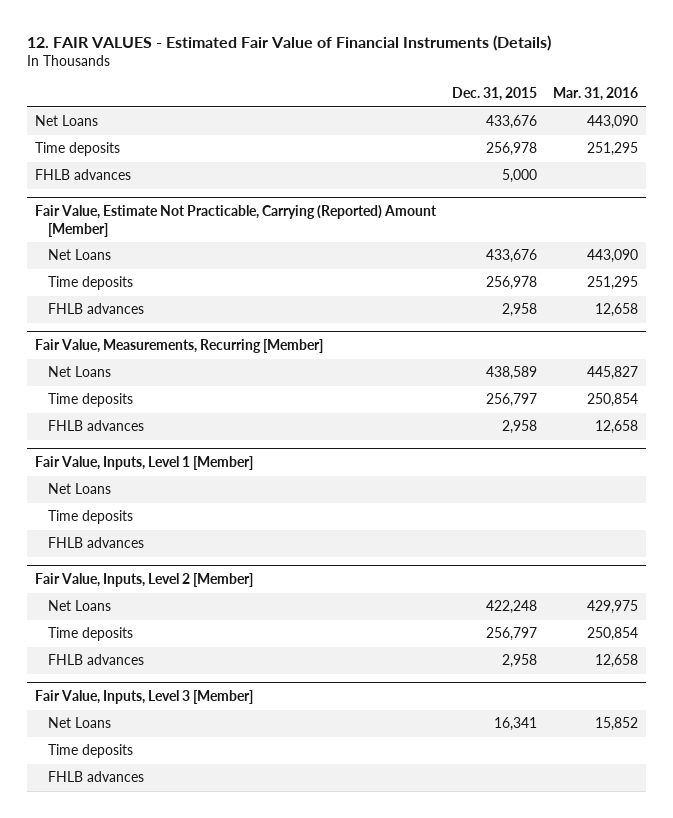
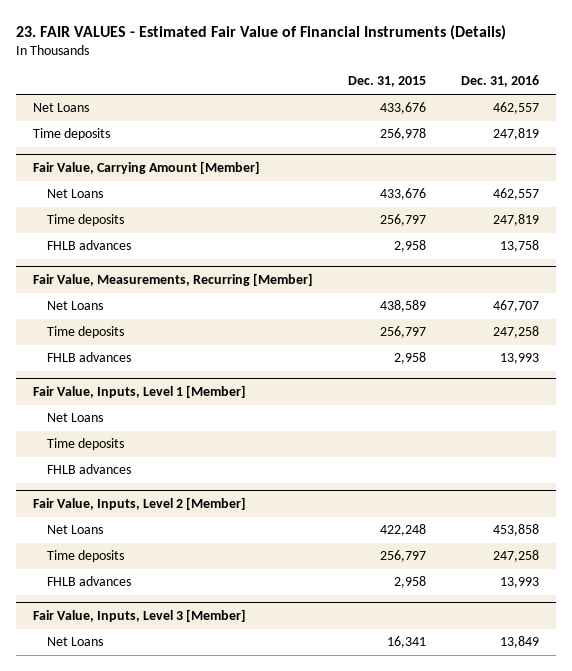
[26,35,551,52] 12. FAIR VALUES - Estimated Fair Value of Financial Instruments (Details) -> [15,24,506,40] 23. FAIR VALUES - Estimated Fair Value of Financial Instruments (Details)
[552,87,638,102] Mar. 31, 2016 -> none
none -> [460,75,539,88] Dec. 31, 2016
[34,169,131,181] FHLB advances -> none
[34,205,437,237] Fair Value, Estimate Not Practicable, Carrying (Reported) Amount [Member] -> [33,161,261,175] Fair Value, Carrying Amount [Member]
[485,276,537,291] 256,978 -> [379,214,426,227] 256,797
[47,744,133,759] Time deposits -> none
[47,771,144,783] FHLB advances -> none

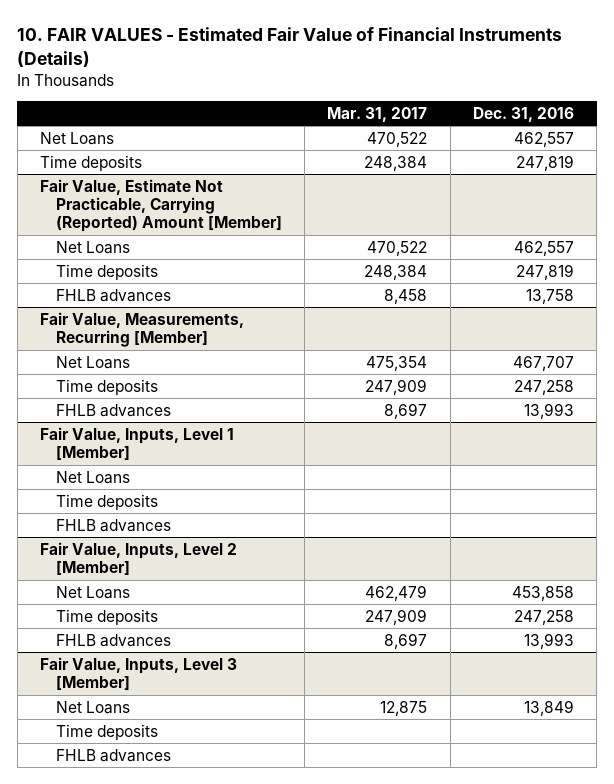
[15,24,506,40] 23. FAIR VALUES - Estimated Fair Value of Financial Instruments (Details) -> [17,26,563,67] 10. FAIR VALUES - Estimated Fair Value of Financial Instruments (Details)
[347,76,426,88] Dec. 31, 2015 -> none
none -> [327,106,428,122] Mar. 31, 2017
[33,161,261,175] Fair Value, Carrying Amount [Member] -> [39,178,282,233] Fair Value, Estimate Not Practicable, Carrying (Reported) Amount [Member]
none -> [55,723,158,740] Time deposits
none -> [55,748,171,762] FHLB advances

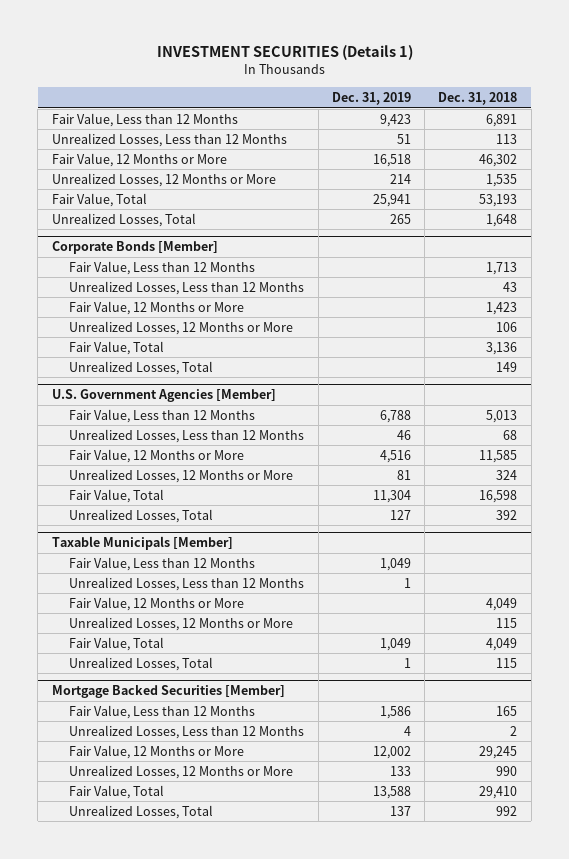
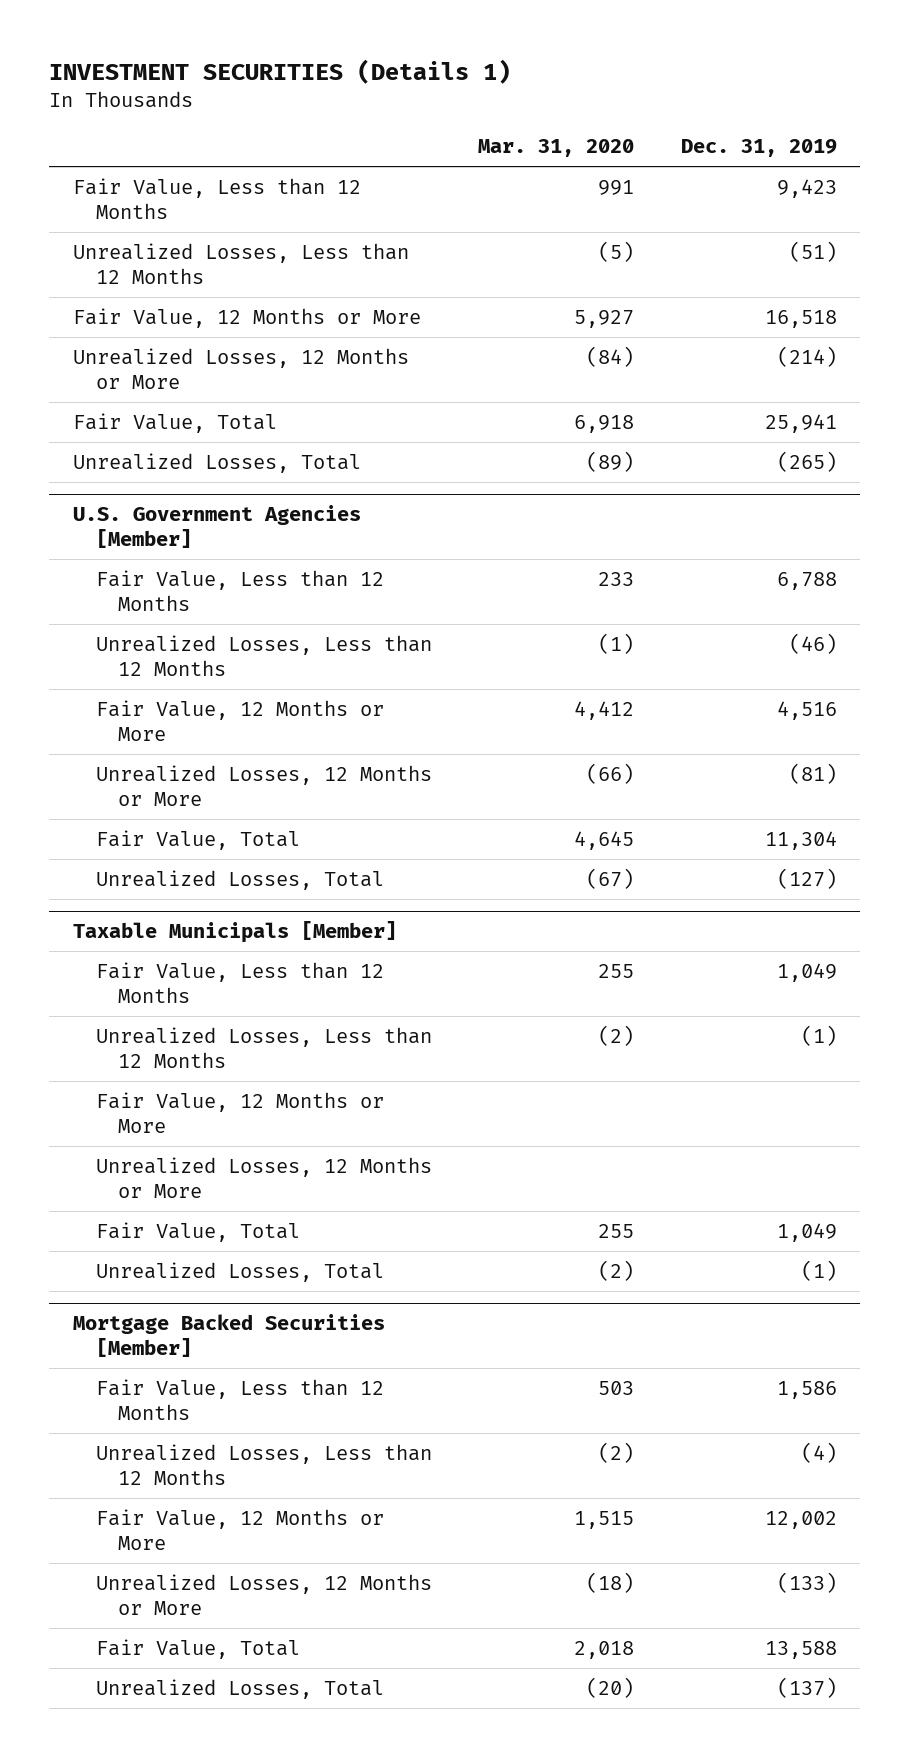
[438,91,518,105] Dec. 31, 2018 -> none
none -> [478,139,635,158] Mar. 31, 2020
[396,133,411,144] 51 -> [788,240,837,262] (51)
[389,173,411,184] 214 -> [776,345,837,367] (214)
[51,241,218,255] Corporate Bonds [Member] -> none
[69,260,256,275] Fair Value, Less than 12 Months -> none
[69,280,305,295] Unrealized Losses, Less than 12 Months -> none
[69,300,245,315] Fair Value, 12 Months or More -> none
[69,320,294,335] Unrealized Losses, 12 Months or More -> none
[69,340,165,355] Fair Value, Total -> none
[69,360,214,375] Unrealized Losses, Total -> none
[389,213,411,224] 265 -> [776,450,837,472] (265)
[396,429,411,440] 46 -> [788,632,837,654] (46)
[396,469,411,480] 81 -> [788,762,837,784] (81)
[389,509,411,520] 127 -> [776,867,837,889] (127)
[403,577,411,588] 1 -> [800,1024,837,1046] (1)
[403,657,411,668] 1 -> [800,1259,837,1281] (1)
[403,725,411,736] 4 -> [800,1441,837,1463] (4)
[389,765,411,776] 133 -> [776,1571,837,1593] (133)
[389,805,411,816] 137 -> [776,1676,837,1698] (137)

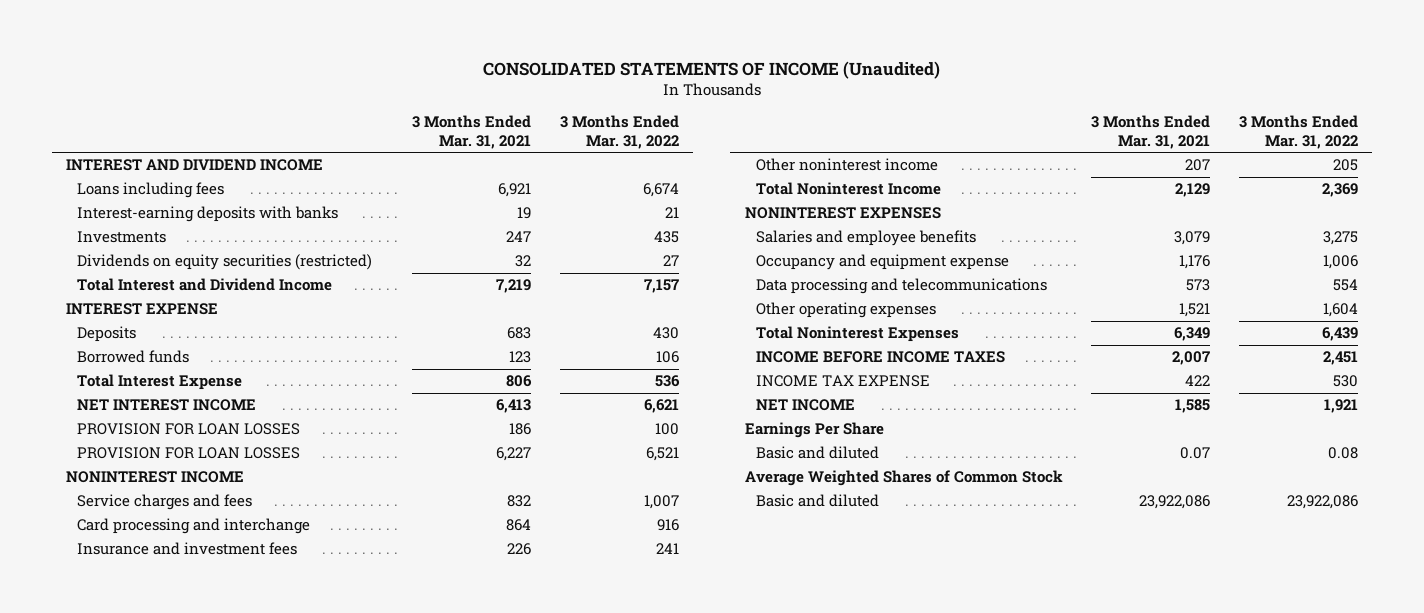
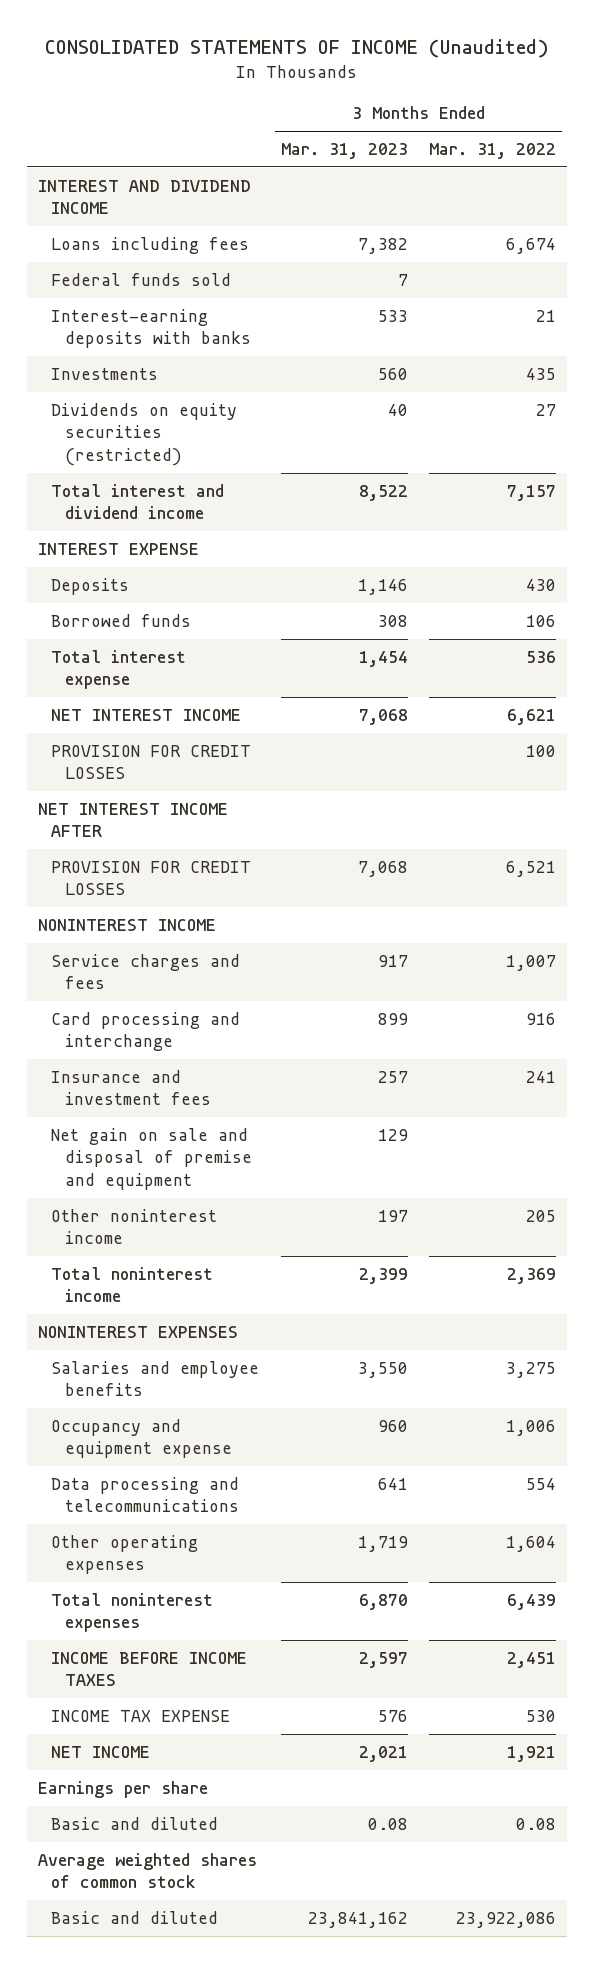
[412,114,532,149] 3 Months Ended Mar. 31, 2021 -> none
none -> [280,143,408,160] Mar. 31, 2023
none -> [51,272,232,286] Federal funds sold
[77,278,333,292] Total Interest and Dividend Income -> [51,483,225,520] Total interest and dividend income
[77,374,243,391] Total Interest Expense -> [51,649,187,690] Total interest expense
[77,423,301,436] PROVISION FOR LOAN LOSSES -> [51,744,252,780] PROVISION FOR CREDIT LOSSES
none -> [37,802,228,838] NET INTEREST INCOME AFTER
[77,447,301,460] PROVISION FOR LOAN LOSSES -> [51,860,252,896] PROVISION FOR CREDIT LOSSES
none -> [51,1127,252,1190] Net gain on sale and disposal of premise and equipment
[756,182,942,196] Total Noninterest Income -> [51,1266,214,1303] Total noninterest income
[756,326,960,343] Total Noninterest Expenses -> [51,1592,214,1633] Total noninterest expenses
[744,422,884,439] Earnings Per Share -> [37,1780,208,1798] Earnings per share
[744,470,1063,487] Average Weighted Shares of Common Stock -> [37,1852,257,1889] Average weighted shares of common stock

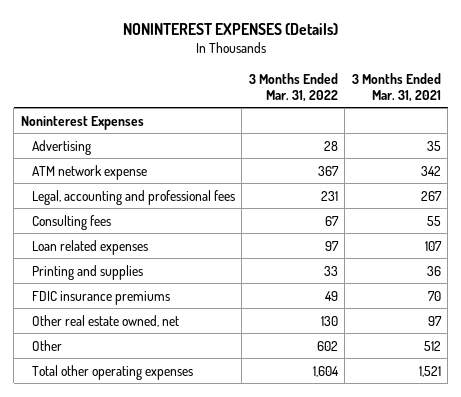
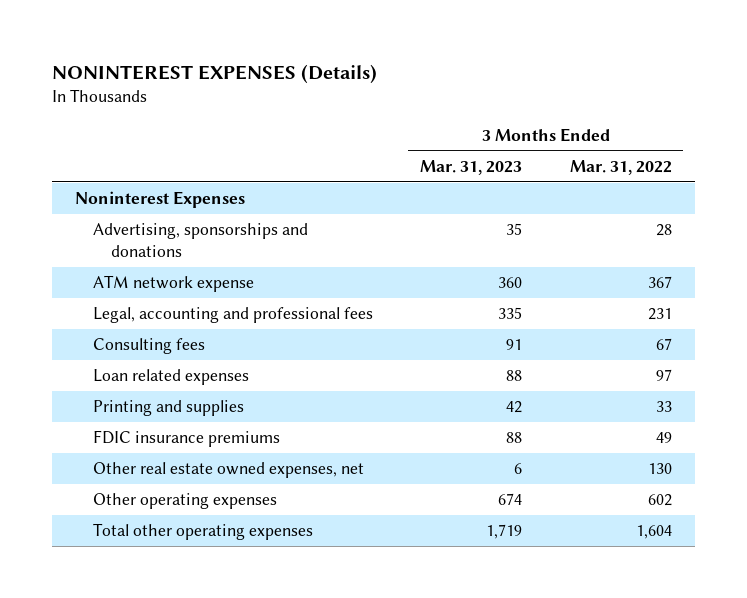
[351,72,441,102] 3 Months Ended Mar. 31, 2021 -> none
none -> [420,159,523,175] Mar. 31, 2023
[31,139,91,155] Advertising -> [93,223,309,257] Advertising, sponsorships and donations
[31,339,62,351] Other -> none
[31,314,179,327] Other real estate owned, net -> [93,462,365,479] Other real estate owned expenses, net
none -> [93,493,278,510] Other operating expenses

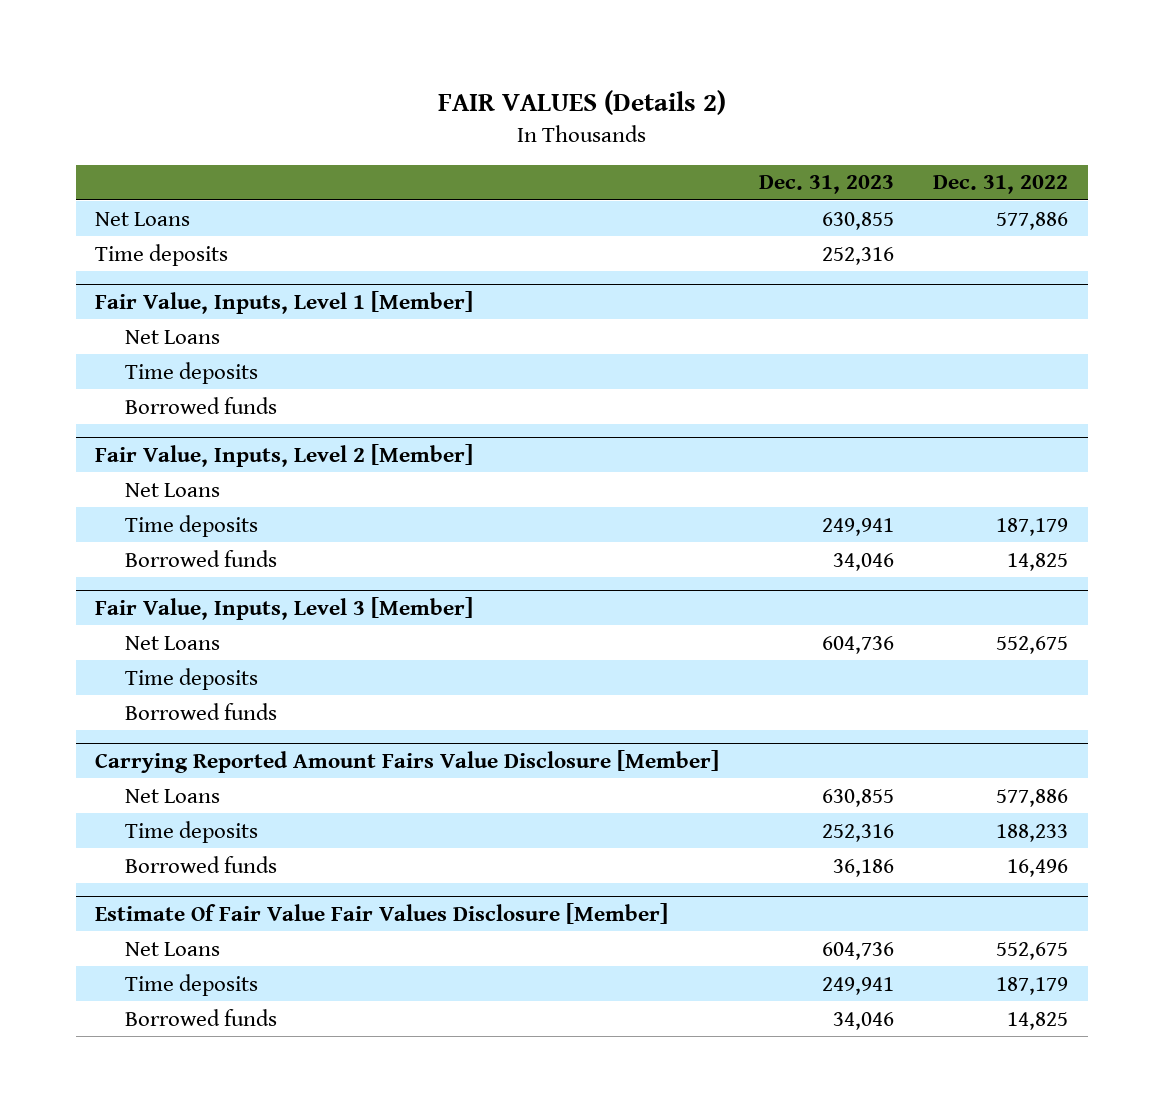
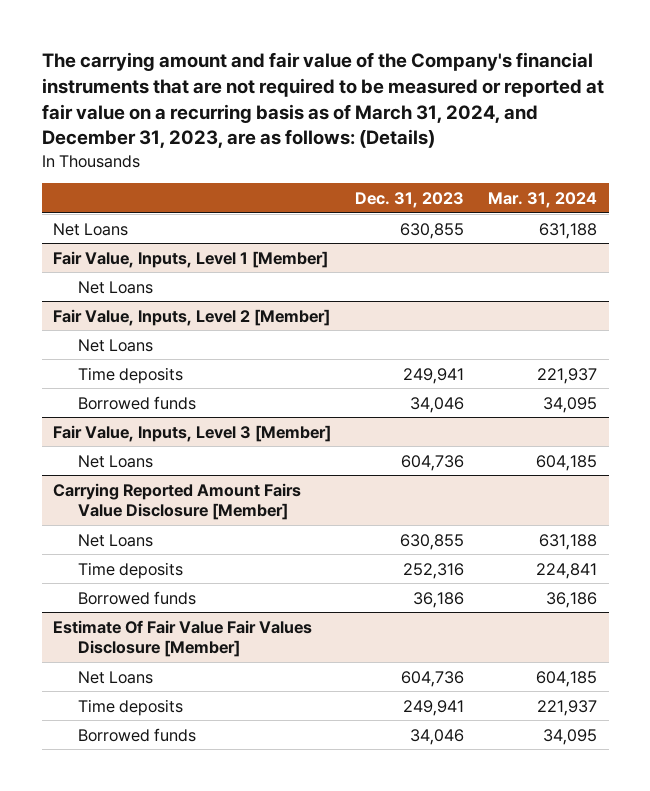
[437,90,726,116] FAIR VALUES (Details 2) -> [41,52,604,149] The carrying amount and fair value of the Company's financial instruments that are not required to be measured or reported at fair value on a recurring basis as of March 31, 2024, and December 31, 2023, are as follows: (Details)
[933,175,1069,195] Dec. 31, 2022 -> none
none -> [487,191,597,208] Mar. 31, 2024
[95,243,229,266] Time deposits -> none
[125,361,259,384] Time deposits -> none
[125,396,278,414] Borrowed funds -> none
[125,667,259,690] Time deposits -> none
[125,702,278,720] Borrowed funds -> none

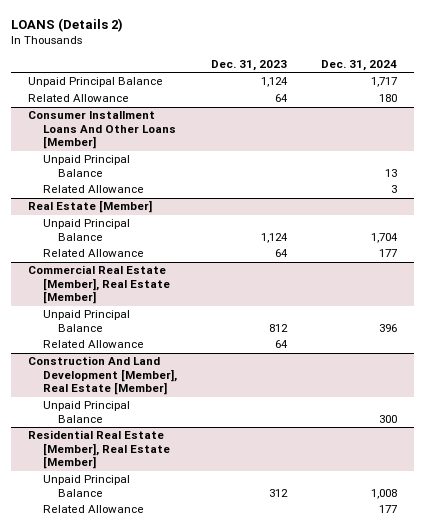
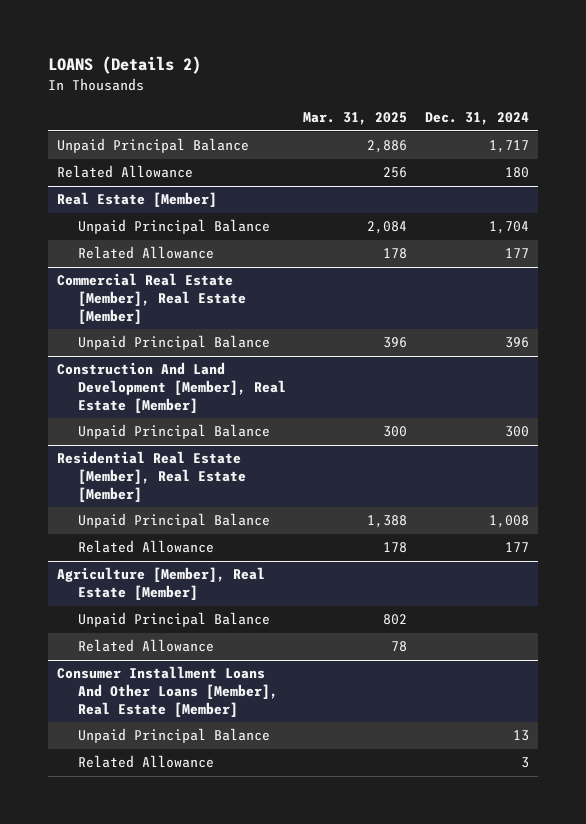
[211,60,288,72] Dec. 31, 2023 -> none
none -> [303,112,408,126] Mar. 31, 2025
[27,111,176,150] Consumer Installment Loans And Other Loans [Member] -> none
[42,155,130,177] Unpaid Principal Balance -> none
[42,185,144,194] Related Allowance -> none
[42,340,144,349] Related Allowance -> none
none -> [57,567,266,601] Agriculture [Member], Real Estate [Member]
none -> [77,612,270,628] Unpaid Principal Balance
none -> [77,639,214,653] Related Allowance
none -> [57,666,278,717] Consumer Installment Loans And Other Loans [Member], Real Estate [Member]
none -> [77,728,270,744] Unpaid Principal Balance
none -> [77,755,214,769] Related Allowance

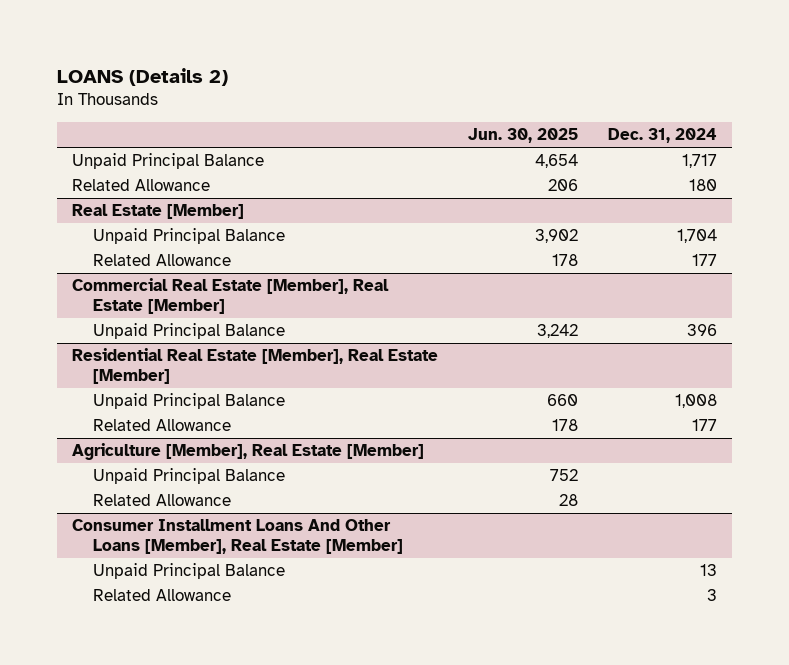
[303,112,408,126] Mar. 31, 2025 -> none
none -> [467,128,578,144] Jun. 30, 2025
[57,362,286,413] Construction And Land Development [Member], Real Estate [Member] -> none
[77,424,270,440] Unpaid Principal Balance -> none

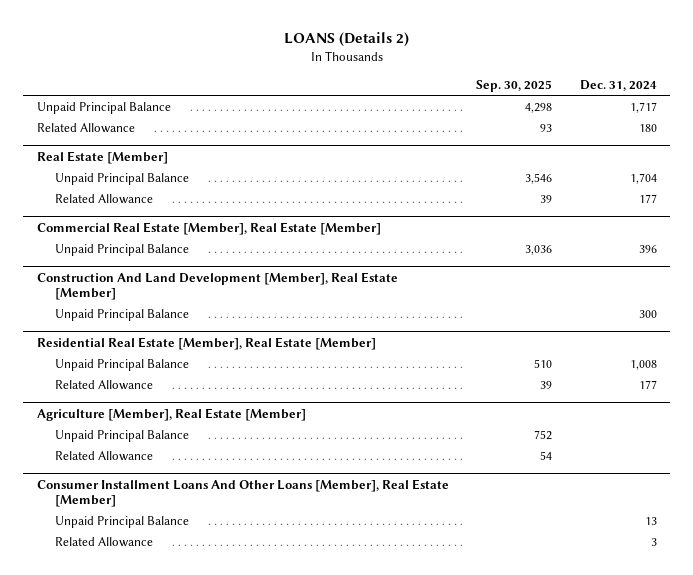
[467,128,578,144] Jun. 30, 2025 -> none
none -> [476,79,553,92] Sep. 30, 2025
none -> [36,271,398,300] Construction And Land Development [Member], Real Estate [Member]
none -> [55,308,190,321] Unpaid Principal Balance

